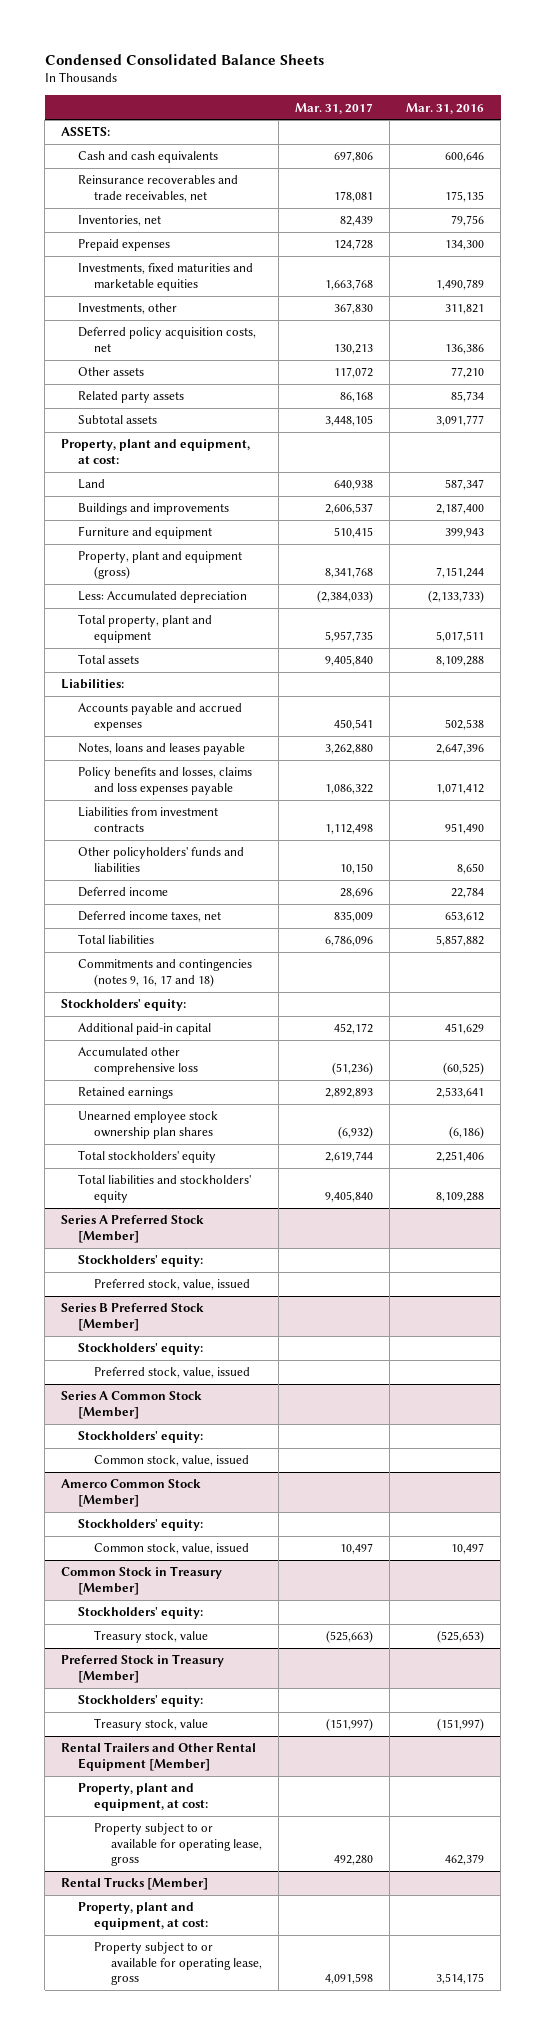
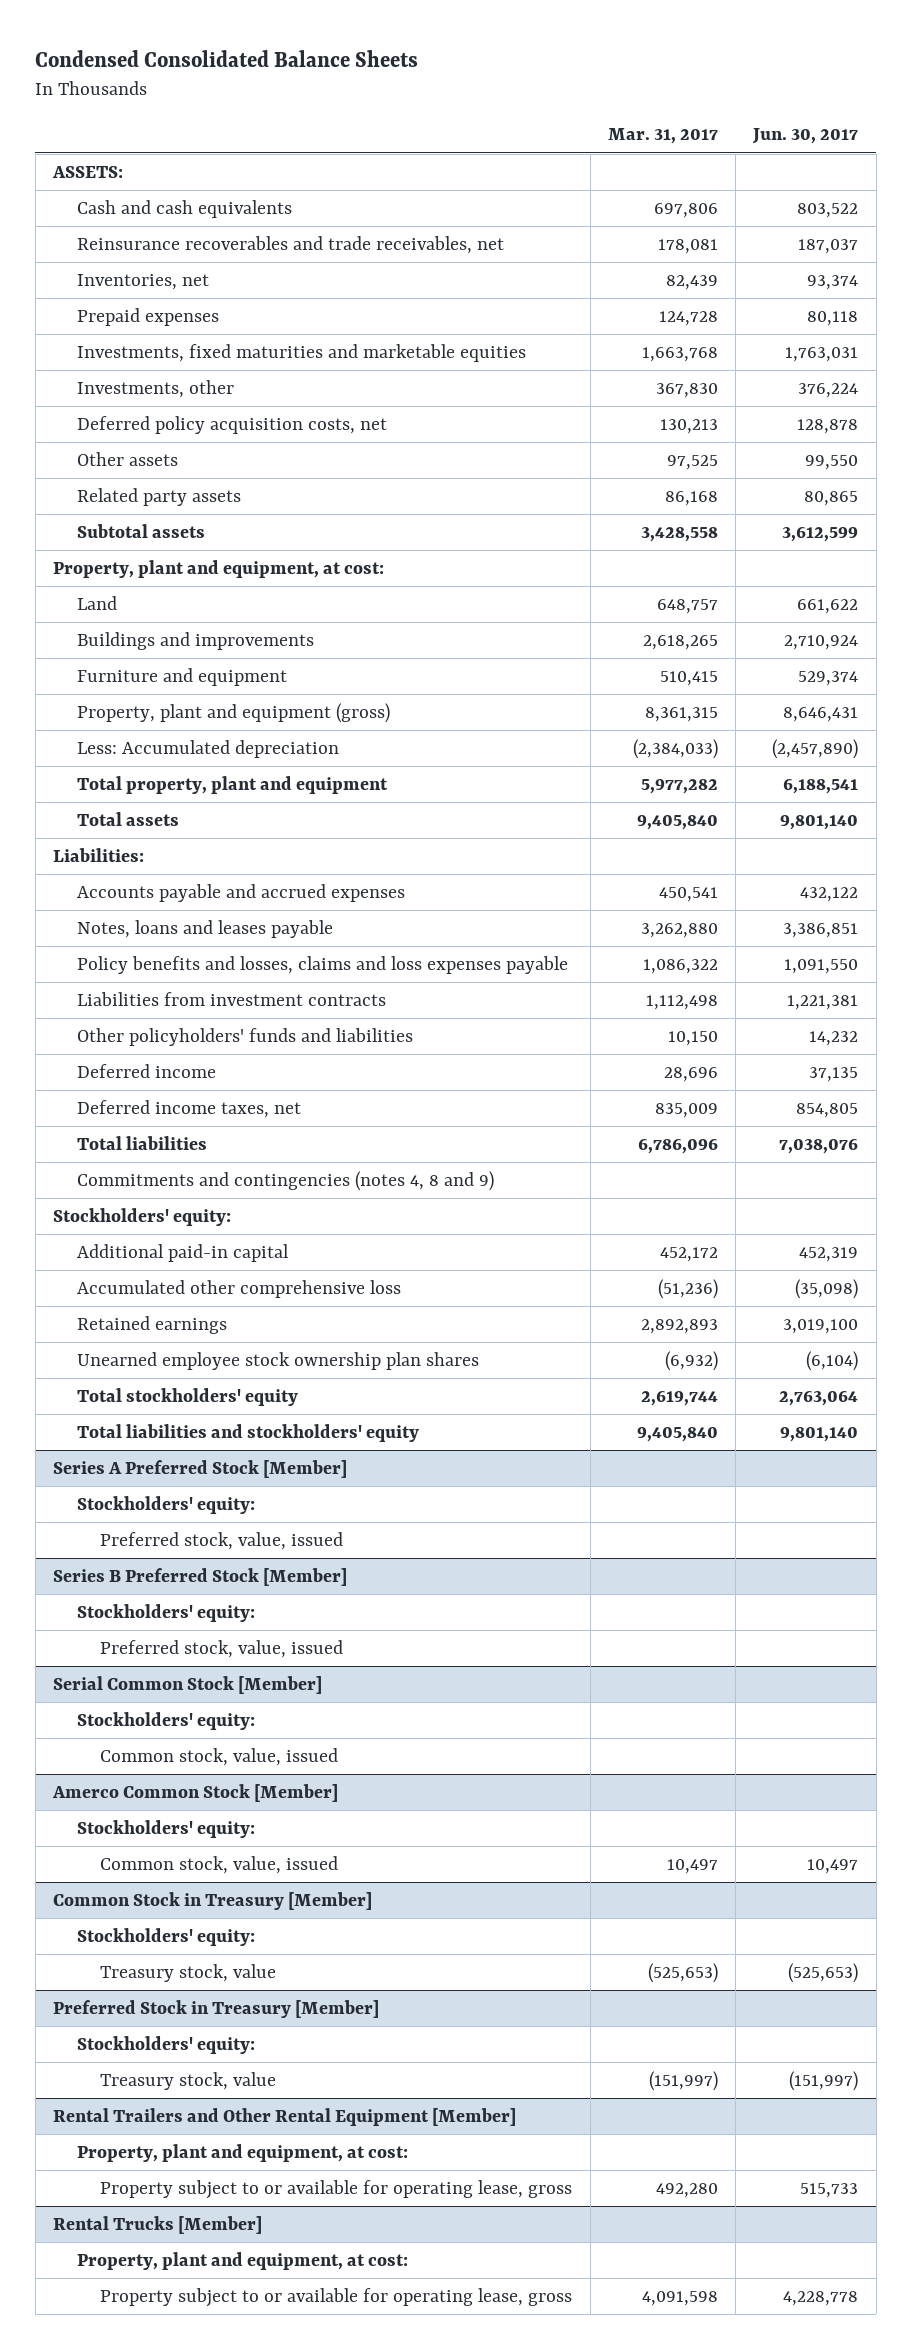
[406,102,485,114] Mar. 31, 2016 -> none
none -> [752,128,859,145] Jun. 30, 2017
[334,367,374,379] 117,072 -> [666,455,718,471] 97,525
[325,415,374,427] 3,448,105 -> [640,527,718,543] 3,428,558
[334,480,374,491] 640,938 -> [656,599,718,615] 648,757
[325,503,374,515] 2,606,537 -> [642,635,718,651] 2,618,265
[325,566,374,578] 8,341,768 -> [644,707,718,723] 8,361,315
[325,630,374,642] 5,957,735 -> [640,779,718,795] 5,977,282
[77,959,252,987] Commitments and contingencies (notes 9, 16, 17 and 18) -> [76,1171,494,1192] Commitments and contingencies (notes 4, 8 and 9)
[61,1391,203,1419] Series A Common Stock [Member] -> [52,1676,322,1695] Serial Common Stock [Member]
[326,1630,374,1644] (525,663) -> [647,1963,718,1984] (525,653)

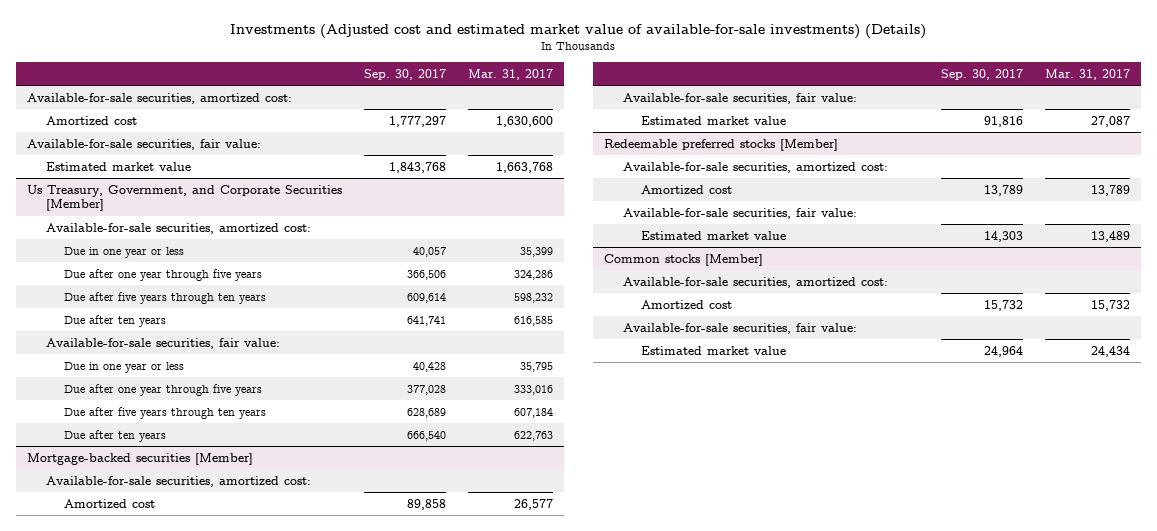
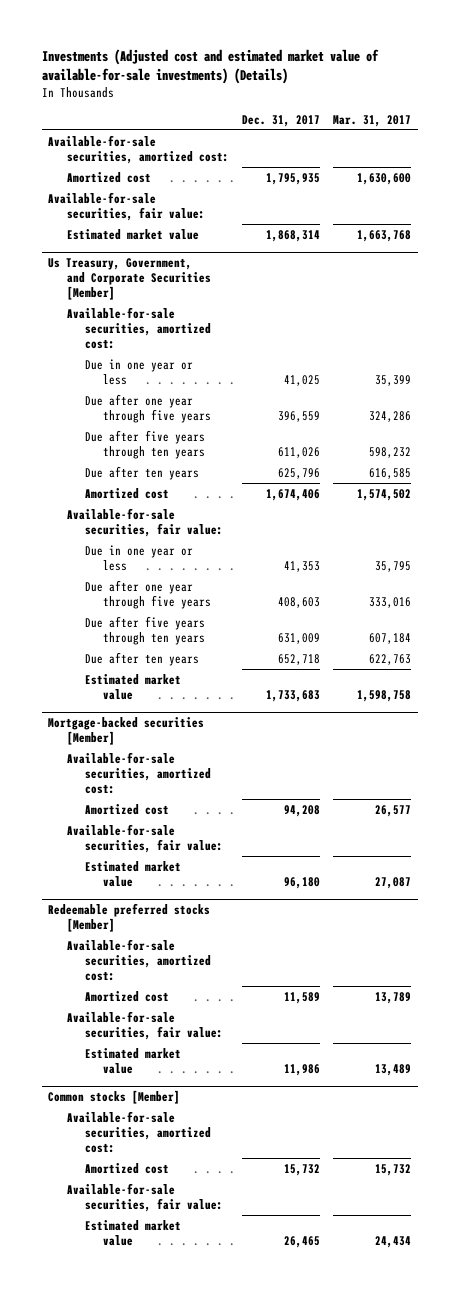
[363,68,446,80] Sep. 30, 2017 -> none
none -> [241,114,320,127] Dec. 31, 2017
none -> [84,487,169,499] Amortized cost
none -> [84,673,181,700] Estimated market value

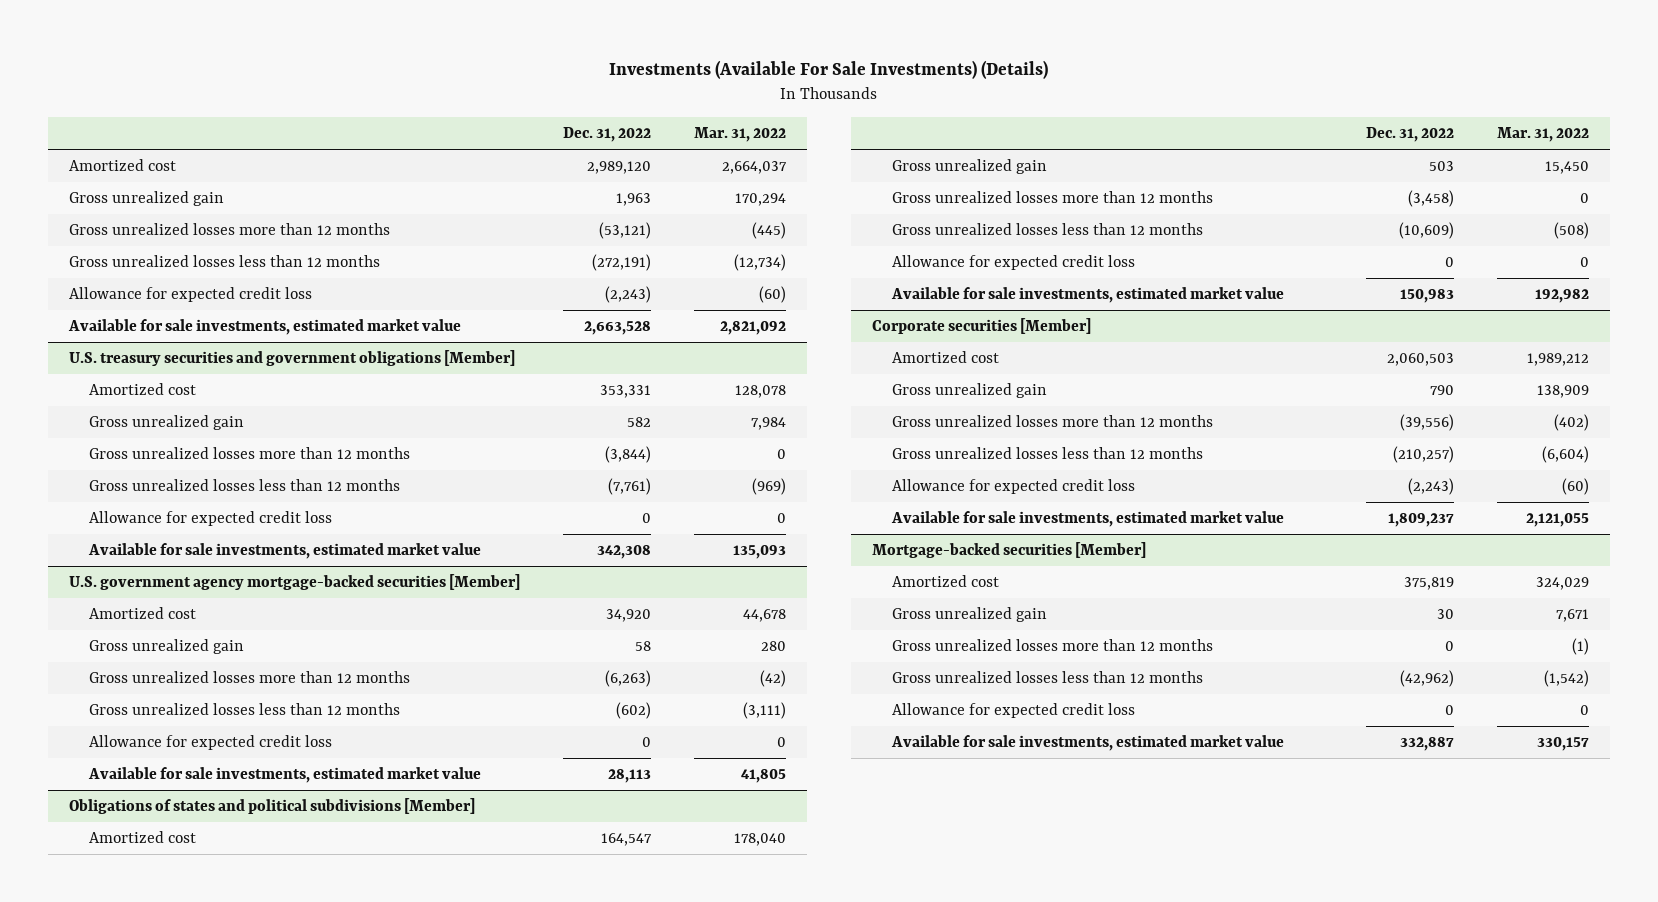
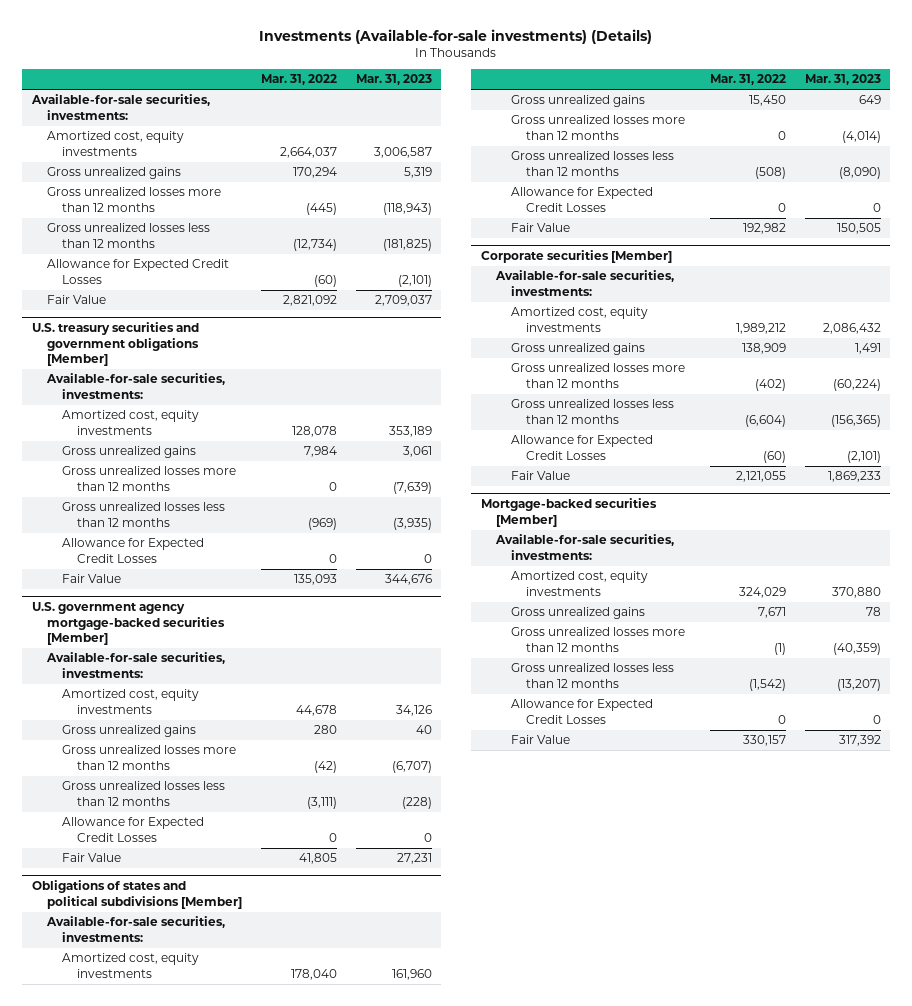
[609,60,1049,80] Investments (Available For Sale Investments) (Details) -> [259,28,653,44] Investments (Available-for-sale investments) (Details)
[563,126,652,142] Dec. 31, 2022 -> none
none -> [355,74,432,86] Mar. 31, 2023
none -> [30,94,210,120] Available-for-sale securities, investments:
[69,159,177,172] Amortized cost -> [46,131,184,156] Amortized cost, equity investments
[69,191,225,207] Gross unrealized gain -> [46,167,181,180] Gross unrealized gains
[69,287,313,303] Allowance for expected credit loss -> [46,259,229,284] Allowance for Expected Credit Losses
[68,319,462,336] Available for sale investments, estimated market value -> [46,295,106,305] Fair Value
none -> [45,373,225,399] Available-for-sale securities, investments:
[88,383,196,396] Amortized cost -> [61,410,199,435] Amortized cost, equity investments
[88,415,244,431] Gross unrealized gain -> [61,446,196,459] Gross unrealized gains
[88,511,332,527] Allowance for expected credit loss -> [61,538,204,563] Allowance for Expected Credit Losses
[87,543,481,560] Available for sale investments, estimated market value -> [61,574,121,584] Fair Value
none -> [45,652,225,678] Available-for-sale securities, investments:
[88,607,196,620] Amortized cost -> [61,689,199,714] Amortized cost, equity investments
[88,639,244,655] Gross unrealized gain -> [61,725,196,738] Gross unrealized gains
[88,735,332,751] Allowance for expected credit loss -> [61,817,204,842] Allowance for Expected Credit Losses
[87,767,481,784] Available for sale investments, estimated market value -> [61,853,121,863] Fair Value
none -> [45,916,225,942] Available-for-sale securities, investments:
[88,831,196,844] Amortized cost -> [61,953,199,978] Amortized cost, equity investments
[891,159,1047,175] Gross unrealized gain -> [510,95,645,108] Gross unrealized gains
[891,255,1135,271] Allowance for expected credit loss -> [510,187,653,212] Allowance for Expected Credit Losses
[890,287,1284,304] Available for sale investments, estimated market value -> [510,223,570,233] Fair Value
none -> [494,270,674,296] Available-for-sale securities, investments:
[891,351,999,364] Amortized cost -> [510,307,648,332] Amortized cost, equity investments
[891,383,1047,399] Gross unrealized gain -> [510,343,645,356] Gross unrealized gains
[891,479,1135,495] Allowance for expected credit loss -> [510,435,653,460] Allowance for Expected Credit Losses
[890,511,1284,528] Available for sale investments, estimated market value -> [510,471,570,481] Fair Value
none -> [494,534,674,560] Available-for-sale securities, investments:
[891,575,999,588] Amortized cost -> [510,571,648,596] Amortized cost, equity investments
[891,607,1047,623] Gross unrealized gain -> [510,607,645,620] Gross unrealized gains
[891,703,1135,719] Allowance for expected credit loss -> [510,699,653,724] Allowance for Expected Credit Losses
[890,735,1284,752] Available for sale investments, estimated market value -> [510,735,570,745] Fair Value

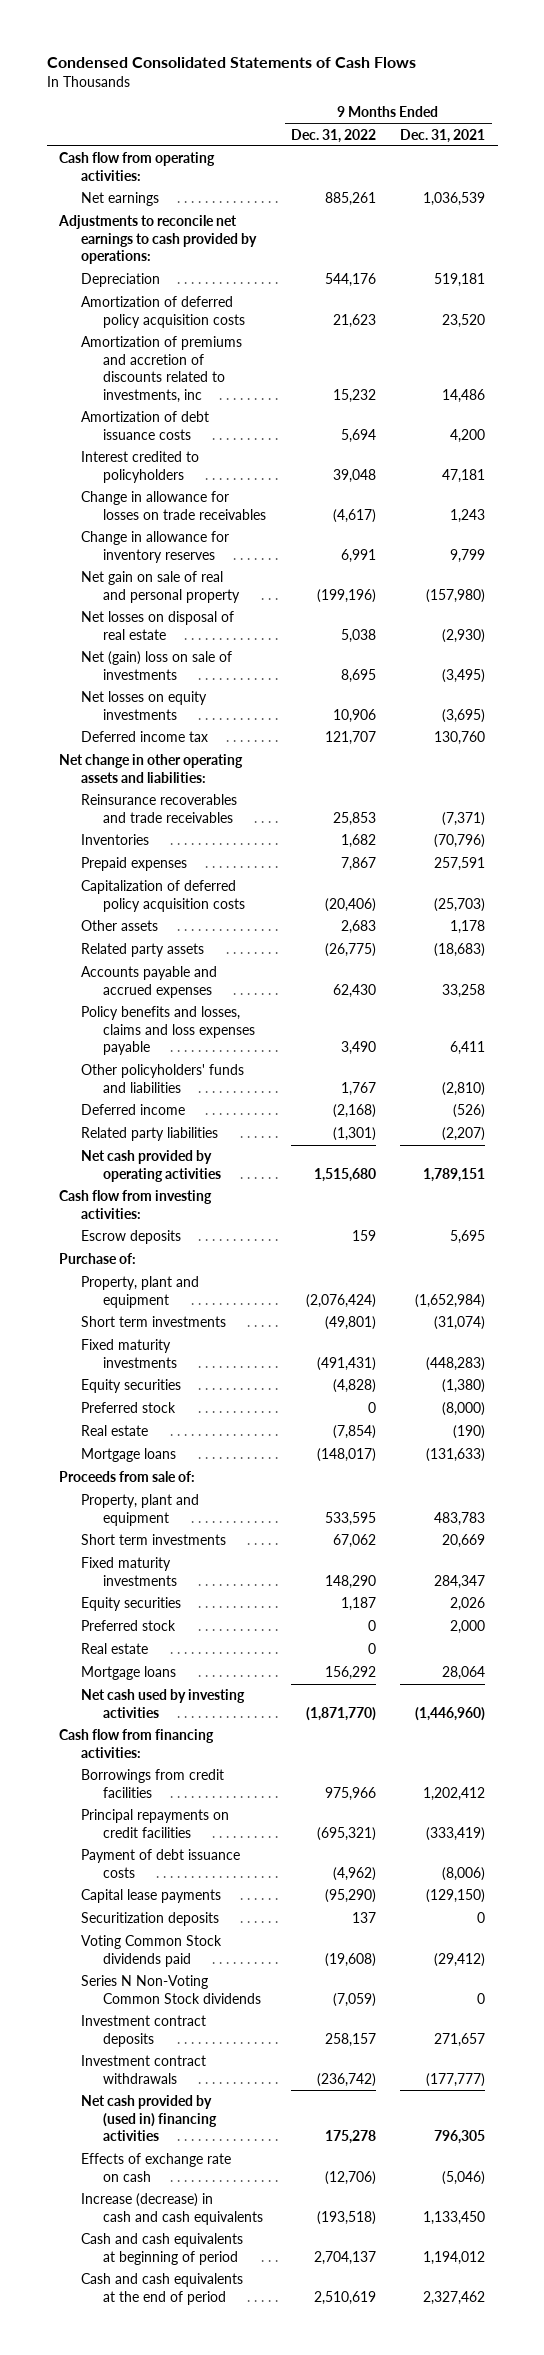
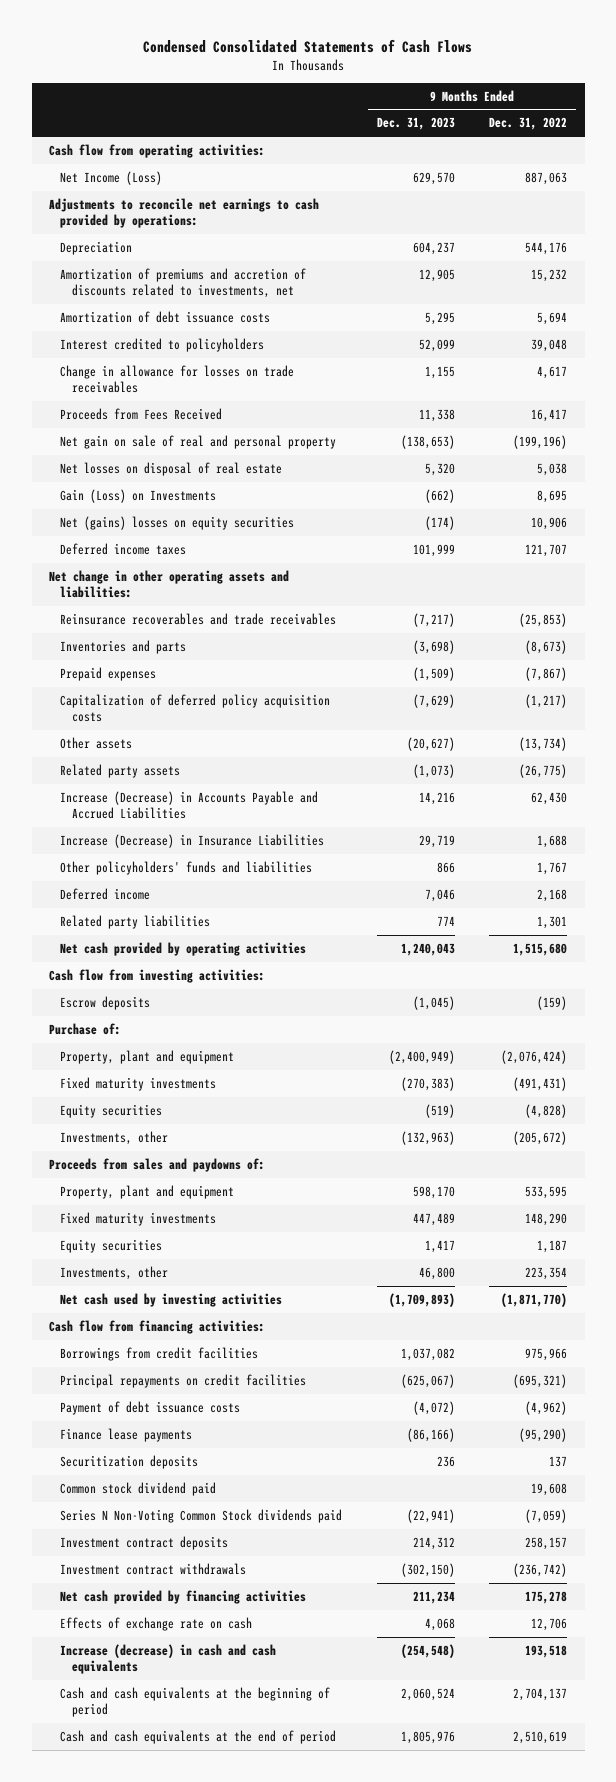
[400,128,486,143] Dec. 31, 2021 -> none
none -> [376,117,455,131] Dec. 31, 2023
[80,192,159,207] Net earnings -> [60,170,163,185] Net Income (Loss)
[324,192,376,207] 885,261 -> [525,171,568,185] 887,063
[80,296,246,328] Amortization of deferred policy acquisition costs -> none
[80,336,242,403] Amortization of premiums and accretion of discounts related to investments, inc -> [60,267,307,299] Amortization of premiums and accretion of discounts related to investments, net
[80,531,229,563] Change in allowance for inventory reserves -> none
[332,508,376,523] (4,617) -> [537,365,568,379] 4,617
none -> [60,407,223,420] Proceeds from Fees Received
[80,651,232,680] Net (gain) loss on sale of investments -> [60,488,217,503] Gain (Loss) on Investments
[80,691,207,720] Net losses on equity investments -> [60,515,295,530] Net (gains) losses on equity securities
[80,731,208,743] Deferred income tax -> [60,542,187,555] Deferred income taxes
[332,811,376,826] 25,853 -> [519,612,568,627] (25,853)
[80,834,149,846] Inventories -> [60,639,187,654] Inventories and parts
[340,834,376,849] 1,682 -> [525,639,568,654] (8,673)
[340,857,376,872] 7,867 -> [525,666,568,681] (7,867)
[324,897,376,912] (20,406) -> [525,693,568,708] (1,217)
[340,920,376,935] 2,683 -> [519,736,568,751] (13,734)
[80,1006,256,1056] Policy benefits and losses, claims and loss expenses payable -> none
[80,966,217,998] Accounts payable and accrued expenses -> [60,790,319,820] Increase (Decrease) in Accounts Payable and Accrued Liabilities
none -> [60,833,325,848] Increase (Decrease) in Insurance Liabilities
[332,1104,376,1119] (2,168) -> [537,888,568,902] 2,168
[332,1127,376,1142] (1,301) -> [537,915,568,929] 1,301
[351,1230,376,1242] 159 -> [537,995,568,1010] (159)
[80,1316,226,1328] Short term investments -> none
[80,1402,176,1414] Preferred stock -> none
[80,1425,148,1437] Real estate -> none
[80,1448,176,1463] Mortgage loans -> none
none -> [60,1130,169,1145] Investments, other
[58,1471,195,1483] Proceeds from sale of: -> [48,1157,265,1172] Proceeds from sales and paydowns of:
[80,1534,226,1546] Short term investments -> none
[80,1620,176,1632] Preferred stock -> none
[80,1643,148,1655] Real estate -> none
[80,1666,176,1681] Mortgage loans -> none
none -> [60,1265,169,1280] Investments, other
[80,1889,221,1904] Capital lease payments -> [60,1427,193,1442] Finance lease payments
[80,1935,222,1967] Voting Common Stock dividends paid -> [60,1481,217,1496] Common stock dividend paid
[324,1952,376,1967] (19,608) -> [531,1482,568,1496] 19,608
[80,1975,262,2004] Series N Non-Voting Common Stock dividends -> [60,1508,343,1523] Series N Non-Voting Common Stock dividends paid
[80,2095,218,2142] Net cash provided by (used in) financing activities -> [60,1589,307,1604] Net cash provided by financing activities
[324,2170,376,2185] (12,706) -> [531,1617,568,1631] 12,706
[316,2210,376,2225] (193,518) -> [525,1644,568,1658] 193,518
[80,2233,243,2265] Cash and cash equivalents at beginning of period -> [60,1686,331,1718] Cash and cash equivalents at the beginning of period

